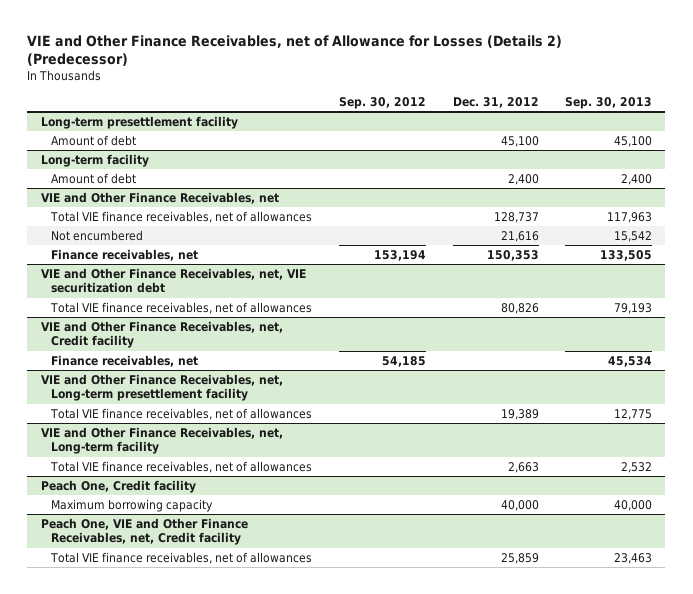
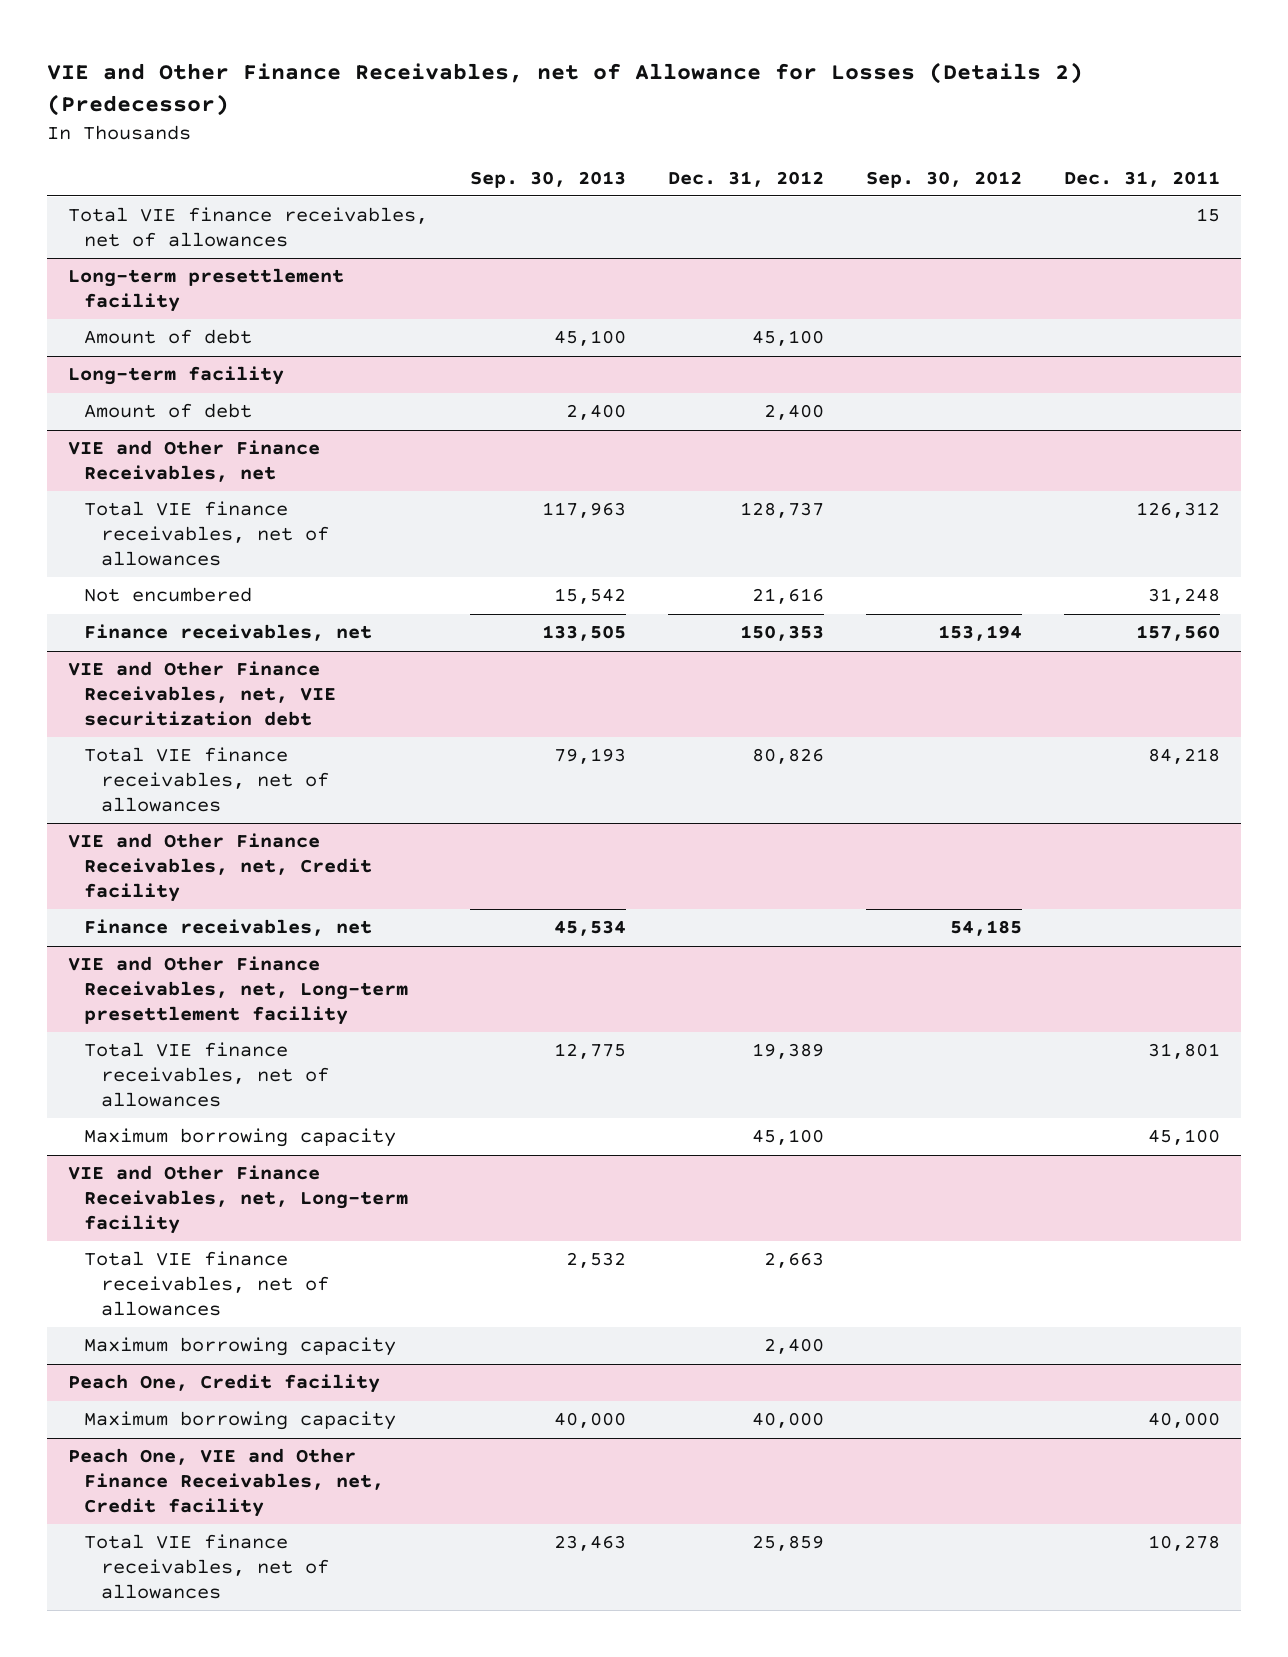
none -> [1063,170,1220,187] Dec. 31, 2011
none -> [67,207,428,248] Total VIE finance receivables, net of allowances
none -> [84,1128,397,1148] Maximum borrowing capacity
none -> [84,1337,397,1357] Maximum borrowing capacity

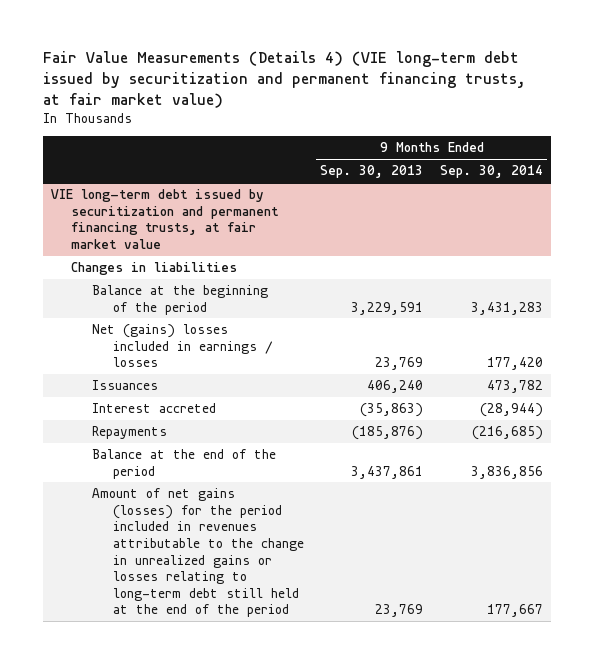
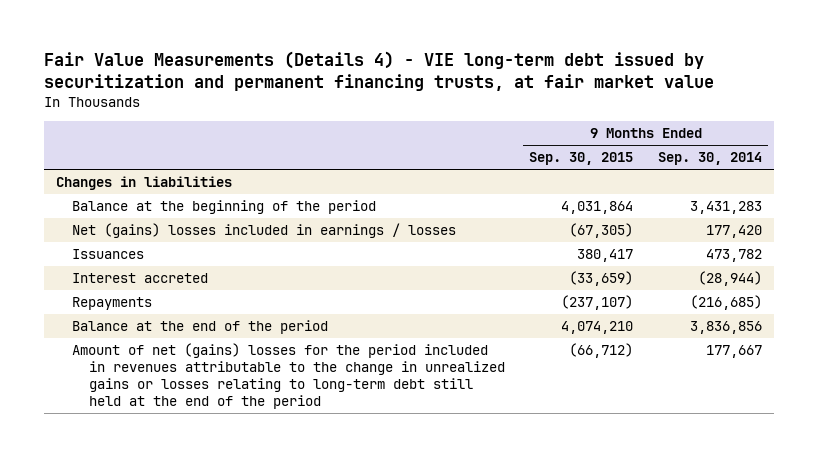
[42,51,526,108] Fair Value Measurements (Details 4) (VIE long-term debt issued by securitization and permanent financing trusts, at fair market value) -> [43,50,714,91] Fair Value Measurements (Details 4) - VIE long-term debt issued by securitization and permanent financing trusts, at fair market value
[320,165,424,179] Sep. 30, 2013 -> none
none -> [529,152,634,166] Sep. 30, 2015
[50,189,280,249] VIE long-term debt issued by securitization and permanent financing trusts, at fair market value -> none
[92,488,304,618] Amount of net gains (losses) for the period included in revenues attributable to the change in unrealized gains or losses relating to long-term debt still held at the end of the period -> [72,343,505,410] Amount of net (gains) losses for the period included in revenues attributable to the change in unrealized gains or losses relating to long-term debt still held at the end of the period

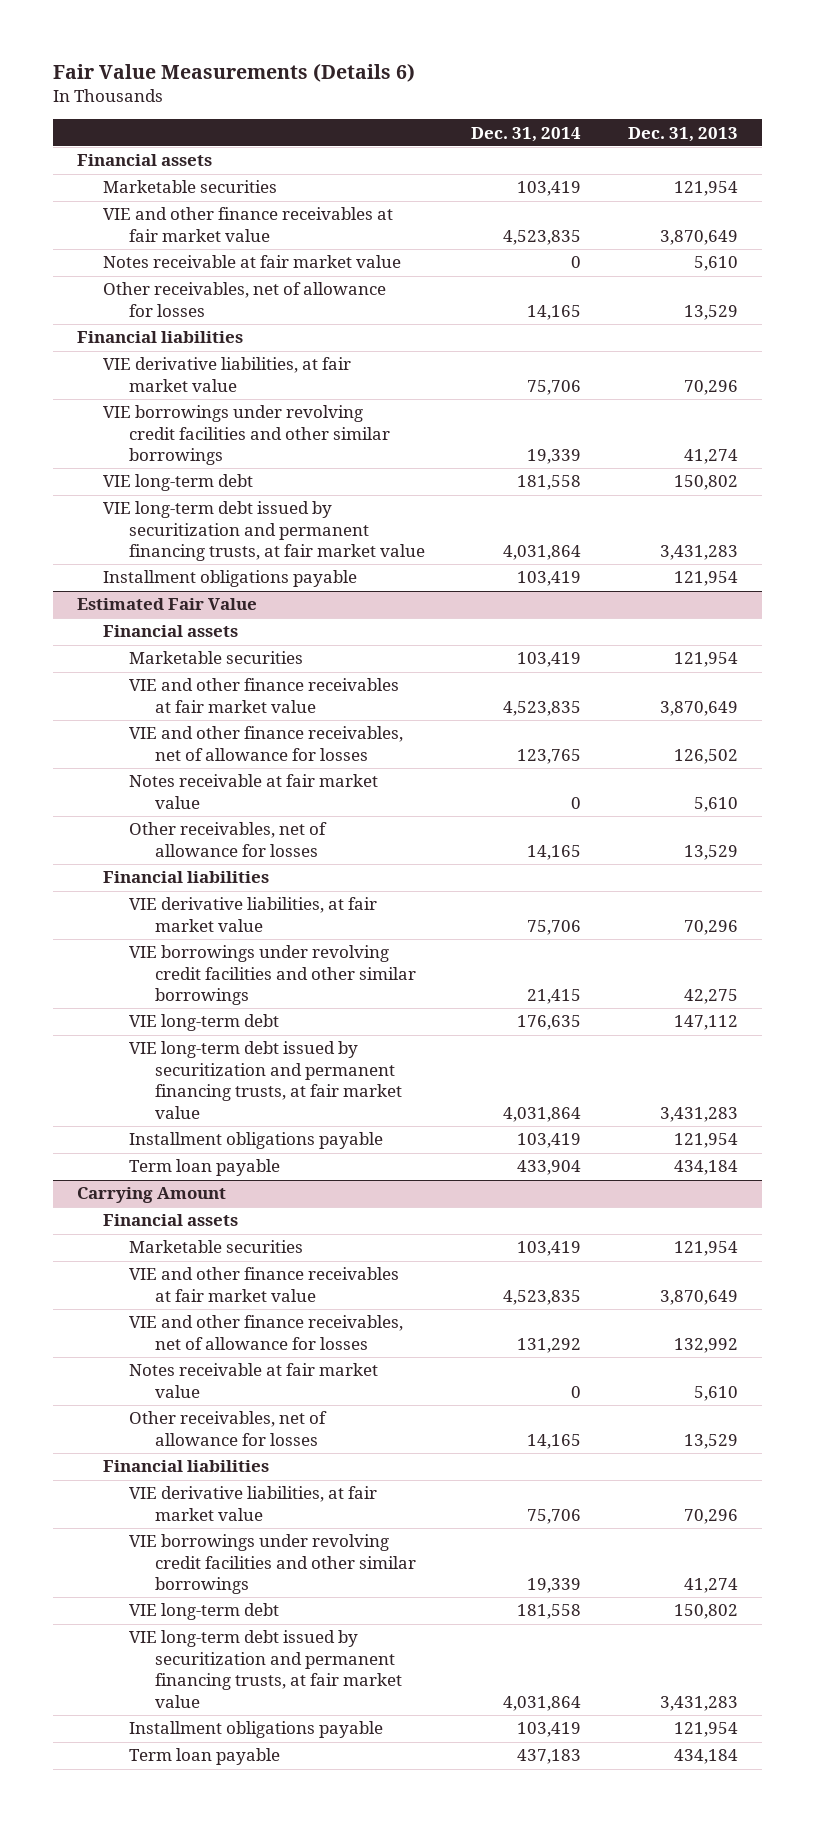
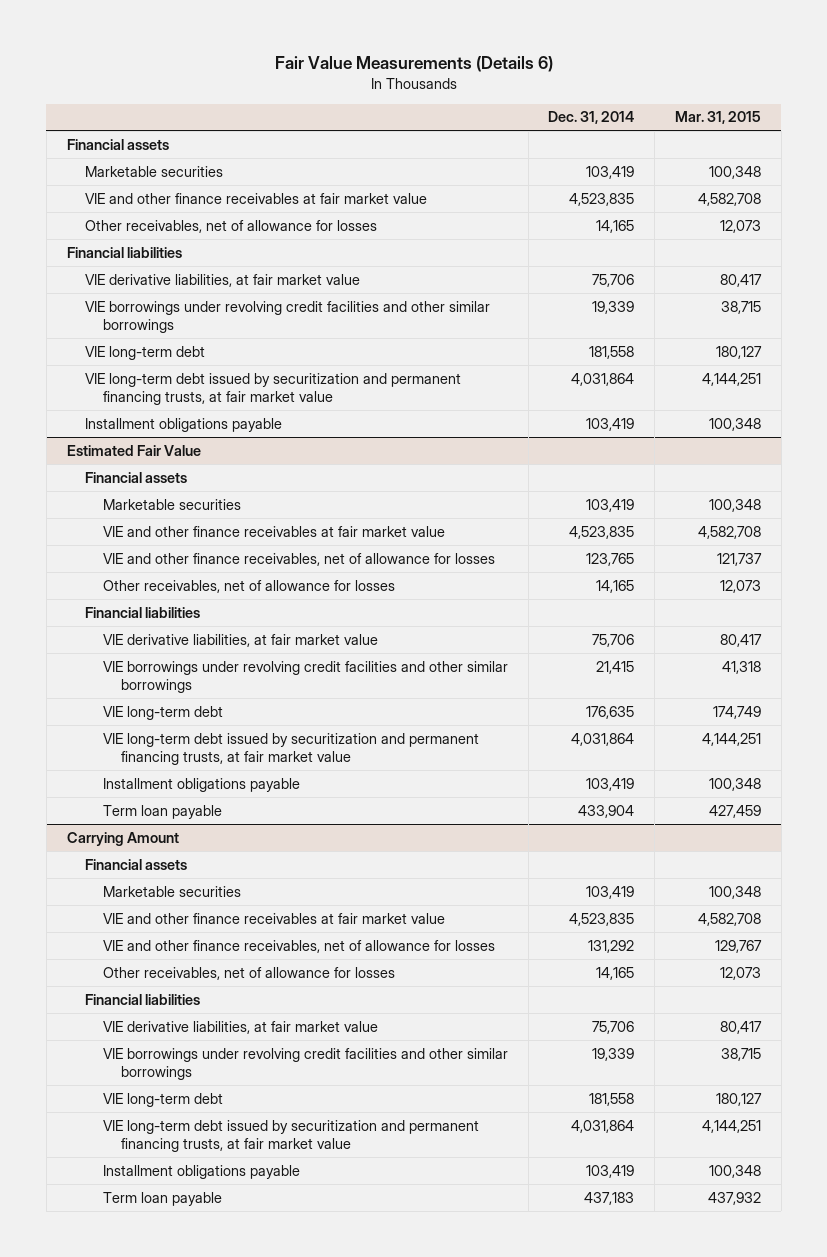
[628,126,739,142] Dec. 31, 2013 -> none
none -> [674,111,761,125] Mar. 31, 2015
[102,255,401,269] Notes receivable at fair market value -> none
[128,774,378,809] Notes receivable at fair market value -> none
[128,1363,378,1398] Notes receivable at fair market value -> none

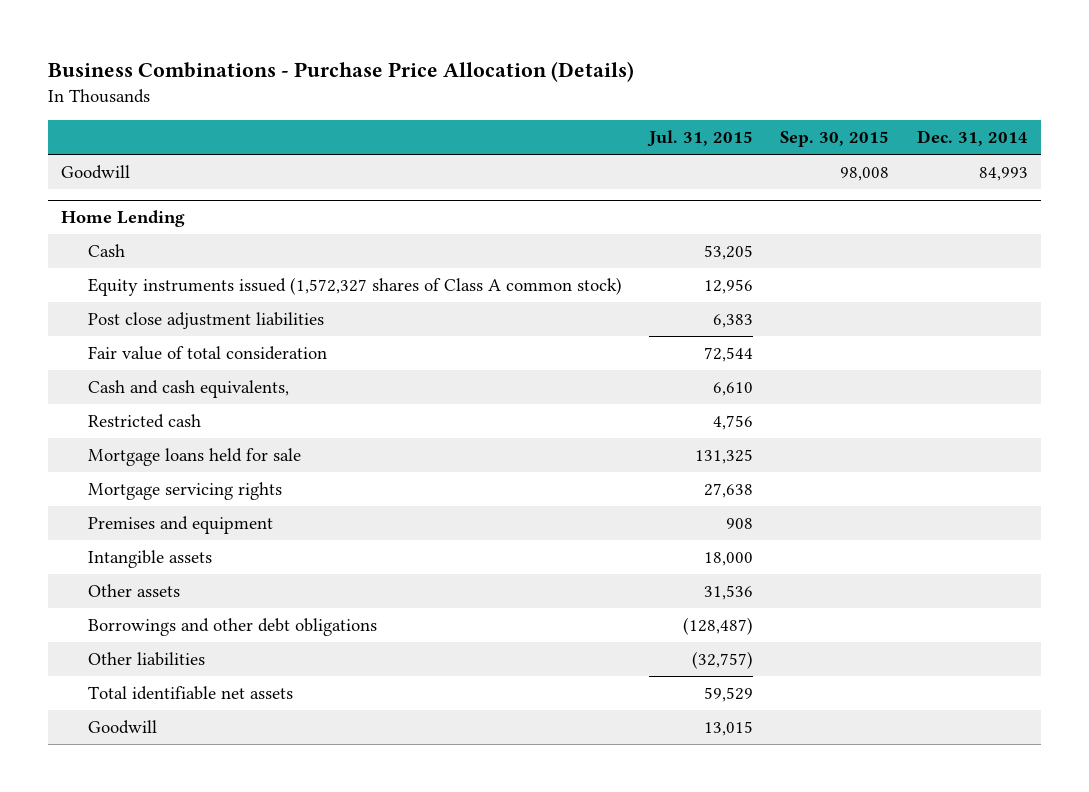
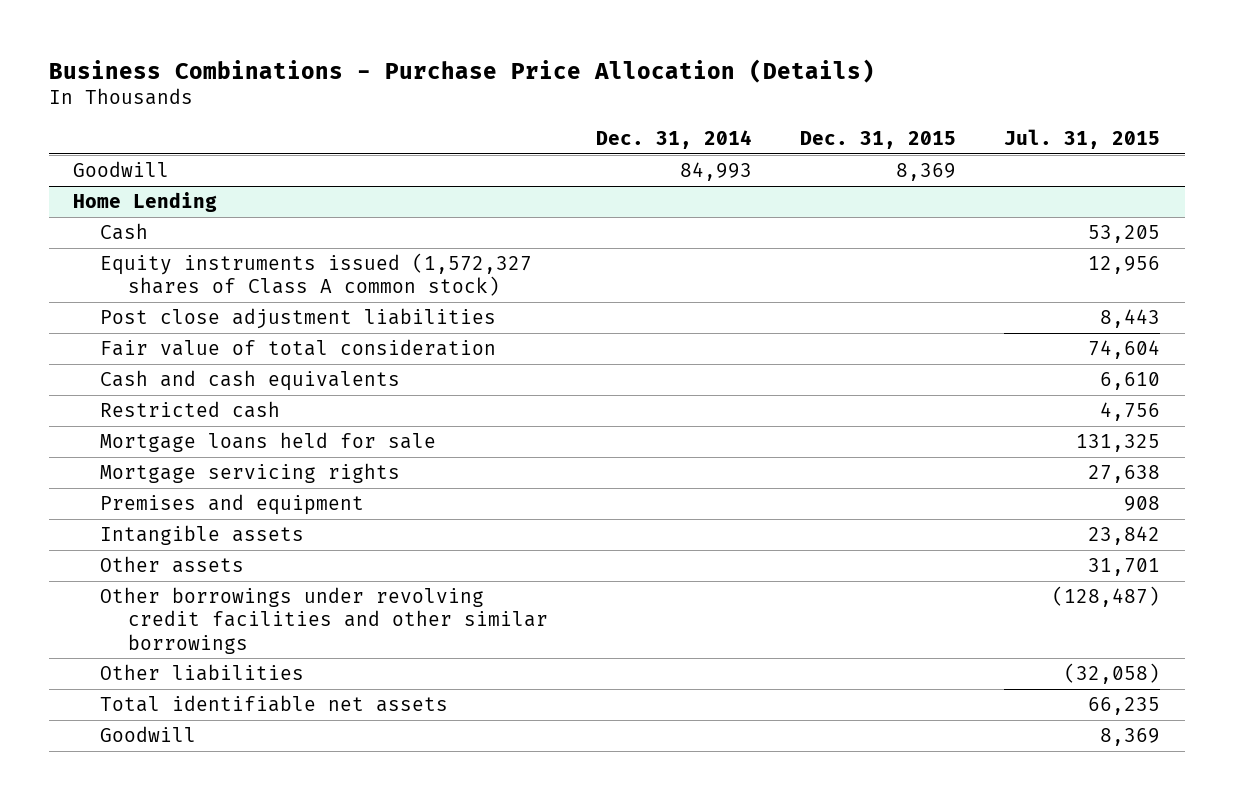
[780,131,890,148] Sep. 30, 2015 -> none
none -> [800,131,957,150] Dec. 31, 2015
[713,314,754,329] 6,383 -> [1100,308,1161,328] 8,443
[704,347,754,363] 72,544 -> [1088,339,1161,359] 74,604
[87,380,289,399] Cash and cash equivalents, -> [100,369,401,391] Cash and cash equivalents
[704,552,754,567] 18,000 -> [1088,525,1161,545] 23,842
[704,585,754,601] 31,536 -> [1088,557,1161,576] 31,701
[87,618,377,637] Borrowings and other debt obligations -> [100,586,548,654] Other borrowings under revolving credit facilities and other similar borrowings
[692,651,754,670] (32,757) -> [1064,662,1161,684] (32,058)
[704,687,754,703] 59,529 -> [1088,696,1161,715] 66,235
[704,721,754,737] 13,015 -> [1100,727,1161,746] 8,369

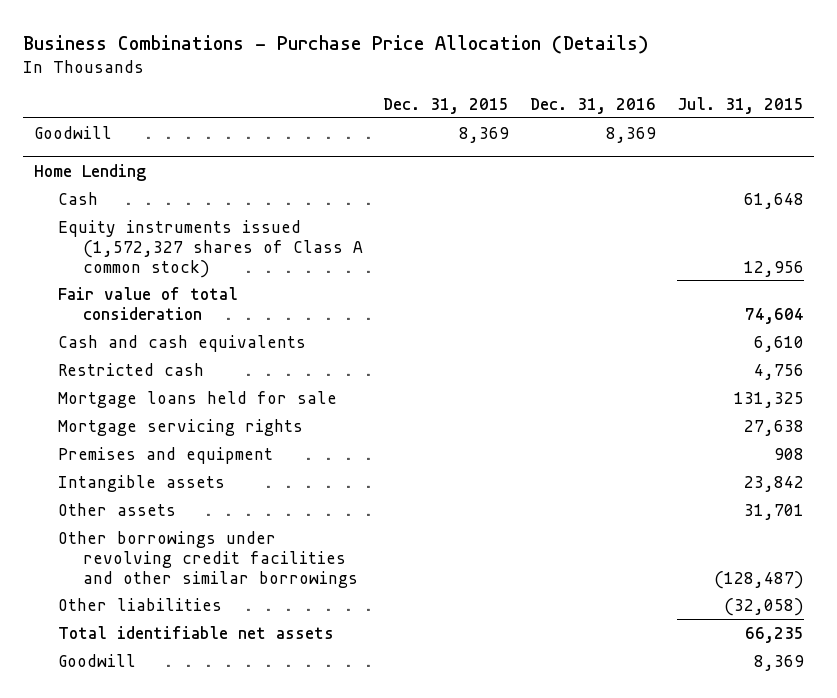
[595,130,752,150] Dec. 31, 2014 -> none
none -> [530,97,657,114] Dec. 31, 2016
[1088,224,1161,243] 53,205 -> [743,192,804,209] 61,648
[100,307,497,329] Post close adjustment liabilities -> none

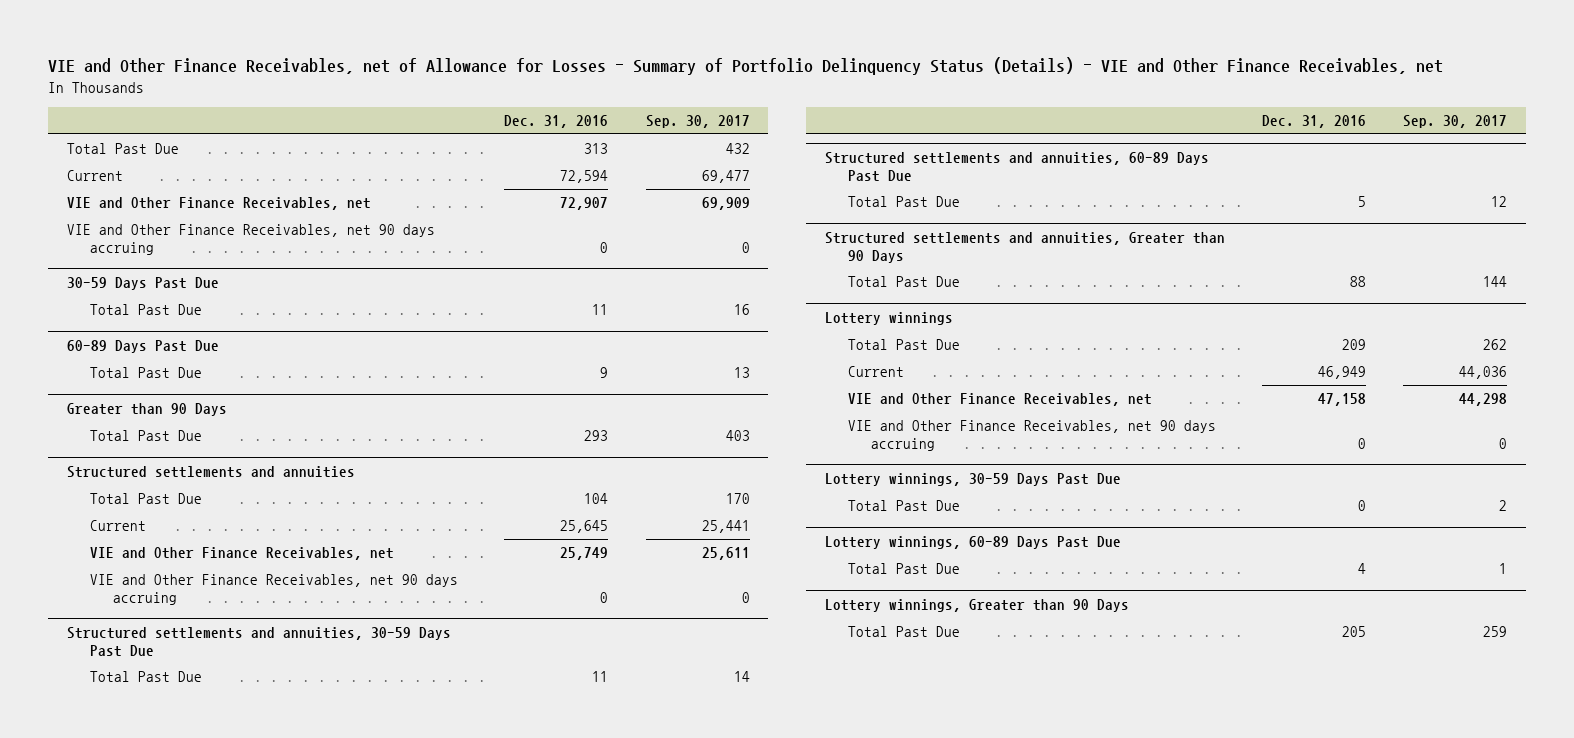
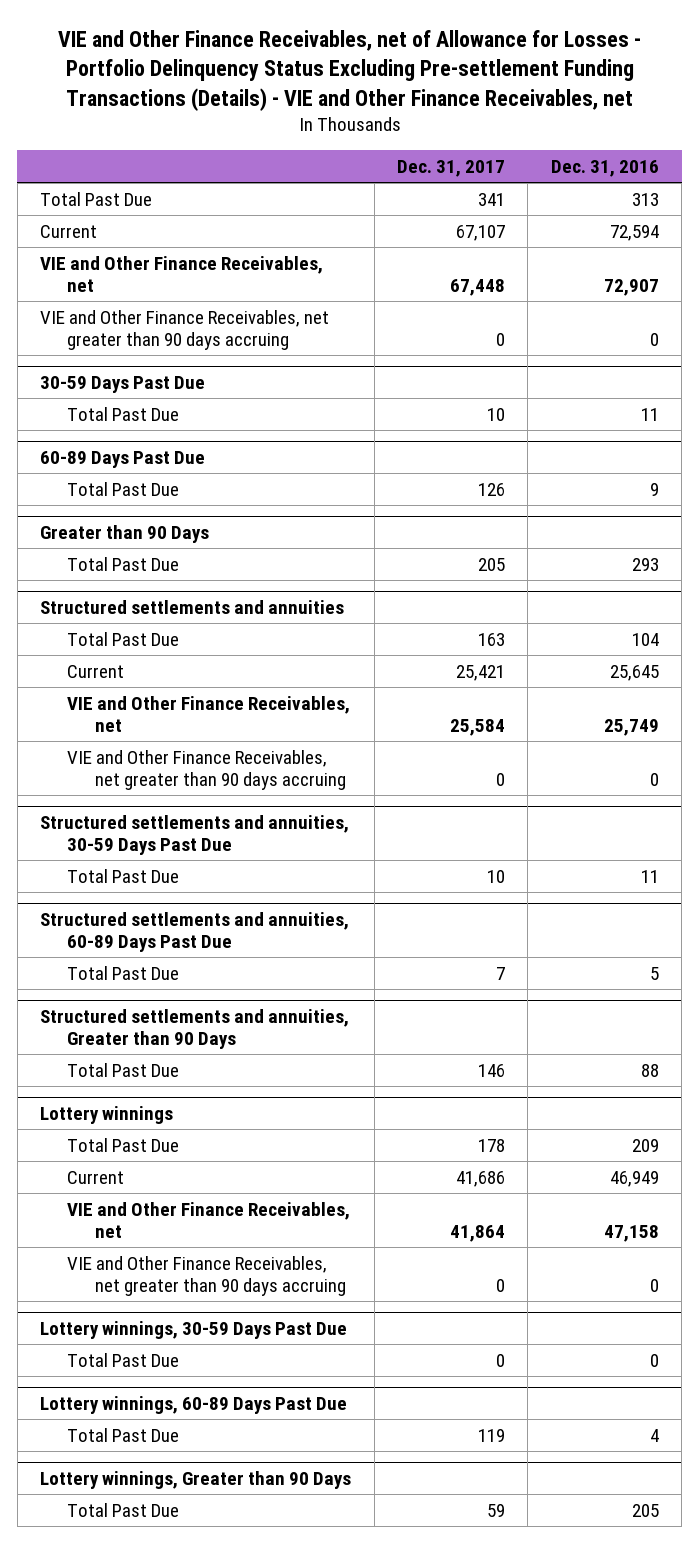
[48,57,1444,76] VIE and Other Finance Receivables, net of Allowance for Losses - Summary of Portfolio Delinquency Status (Details) - VIE and Other Finance Receivables, net -> [57,29,641,111] VIE and Other Finance Receivables, net of Allowance for Losses - Portfolio Delinquency Status Excluding Pre-settlement Funding Transactions (Details) - VIE and Other Finance Receivables, net
[645,115,750,129] Sep. 30, 2017 -> none
none -> [397,159,506,177] Dec. 31, 2017
[66,224,435,255] VIE and Other Finance Receivables, net 90 days accruing -> [40,309,330,350] VIE and Other Finance Receivables, net greater than 90 days accruing
[90,574,459,605] VIE and Other Finance Receivables, net 90 days accruing -> [67,749,346,790] VIE and Other Finance Receivables, net greater than 90 days accruing
[847,420,1216,451] VIE and Other Finance Receivables, net 90 days accruing -> [67,1255,346,1296] VIE and Other Finance Receivables, net greater than 90 days accruing

